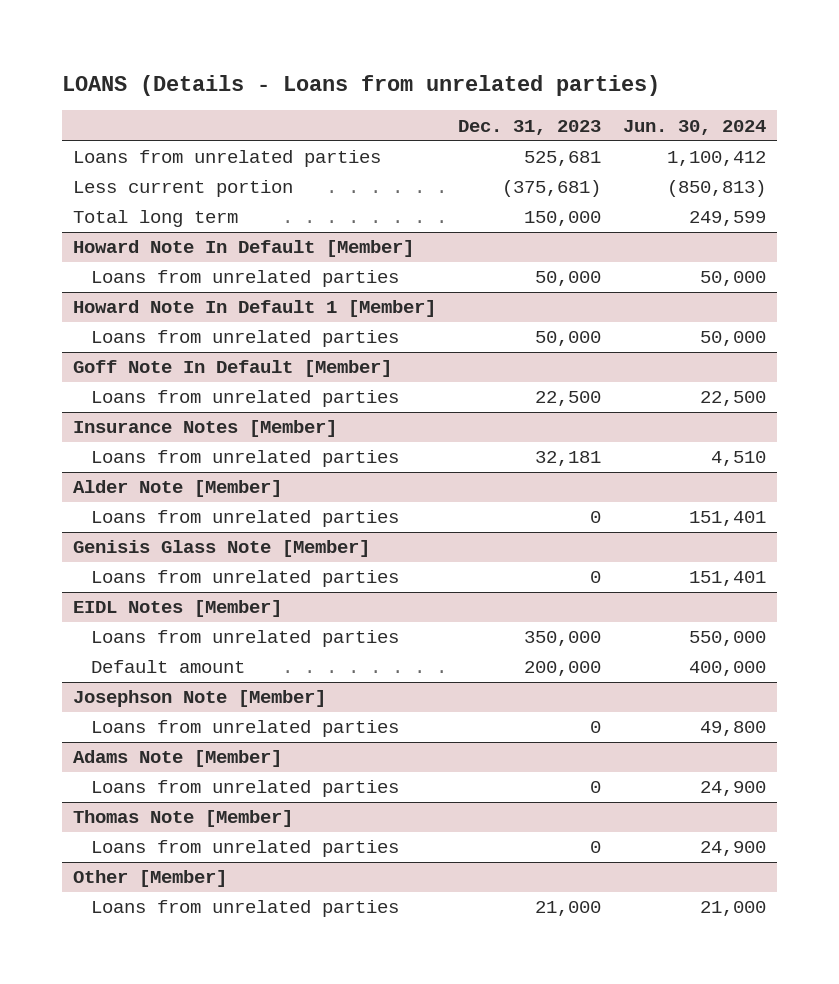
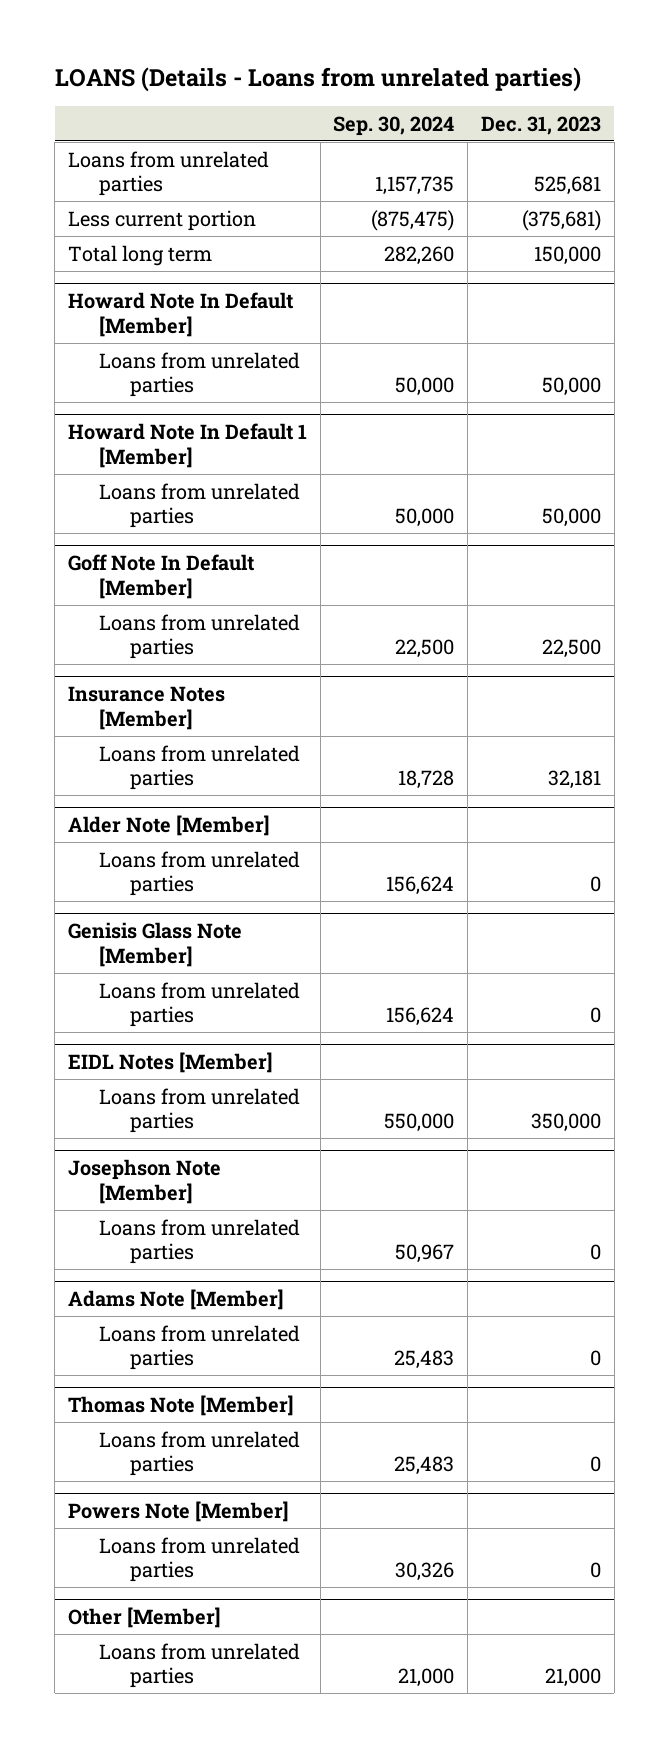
[622,119,766,135] Jun. 30, 2024 -> none
none -> [333,115,455,136] Sep. 30, 2024
[90,660,245,674] Default amount -> none
none -> [67,1501,289,1523] Powers Note [Member]
none -> [98,1536,300,1583] Loans from unrelated parties

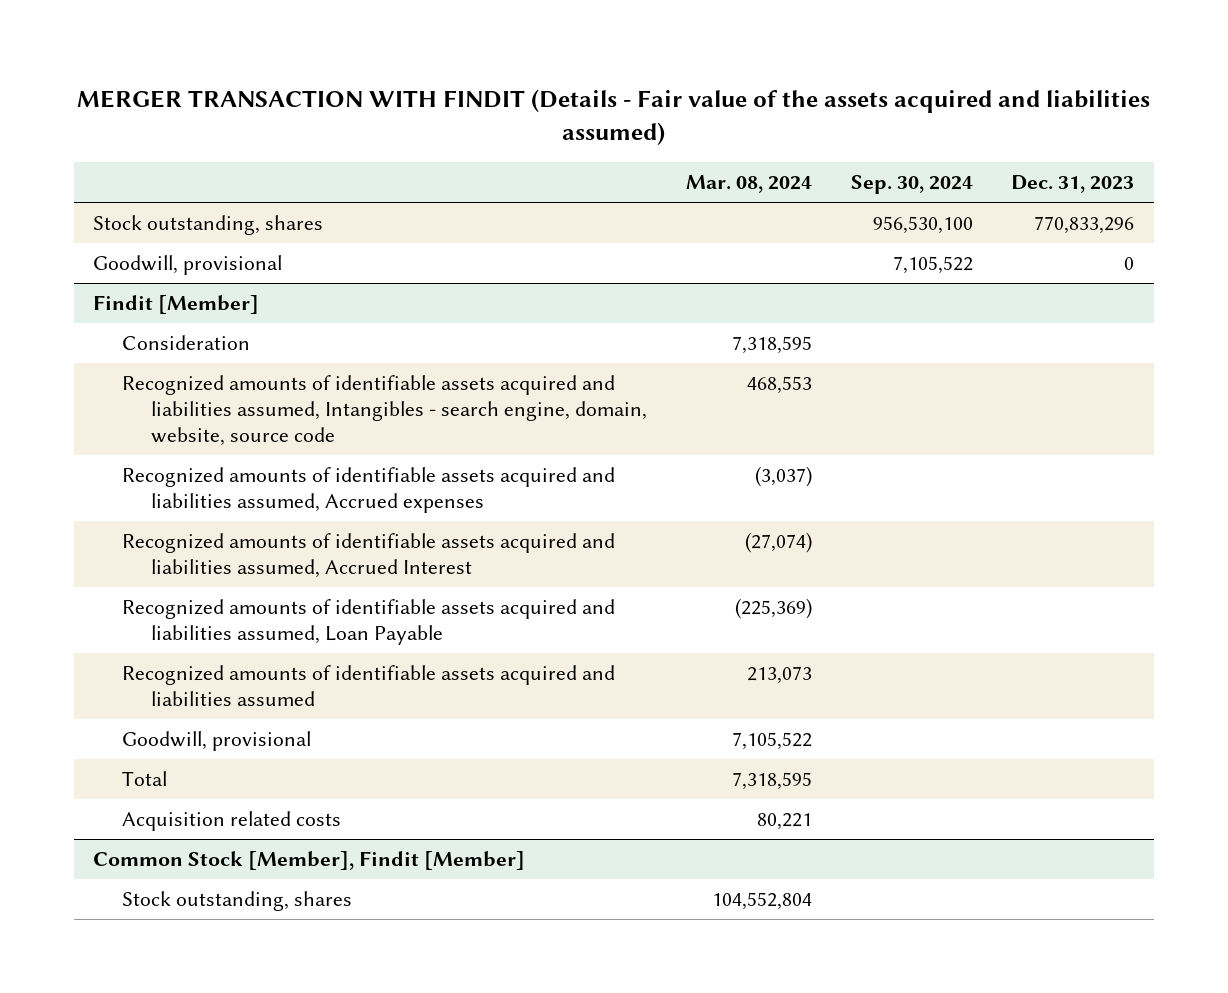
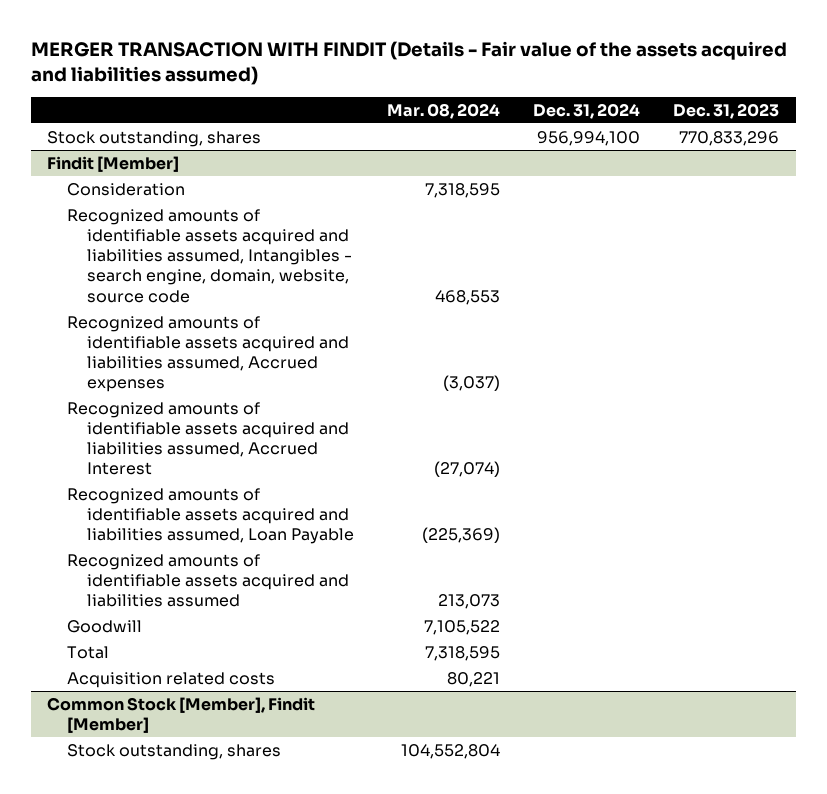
[850,174,973,194] Sep. 30, 2024 -> none
none -> [533,102,641,119] Dec. 31, 2024
[93,255,283,276] Goodwill, provisional -> none
[122,731,312,752] Goodwill, provisional -> [67,619,143,633] Goodwill

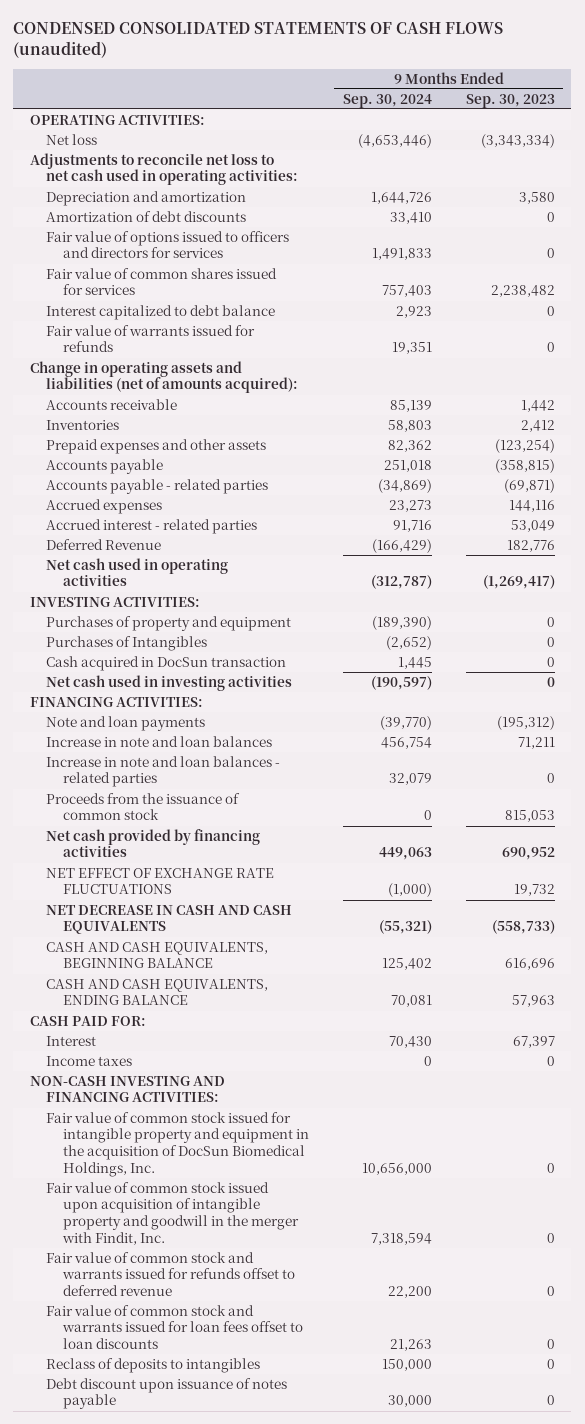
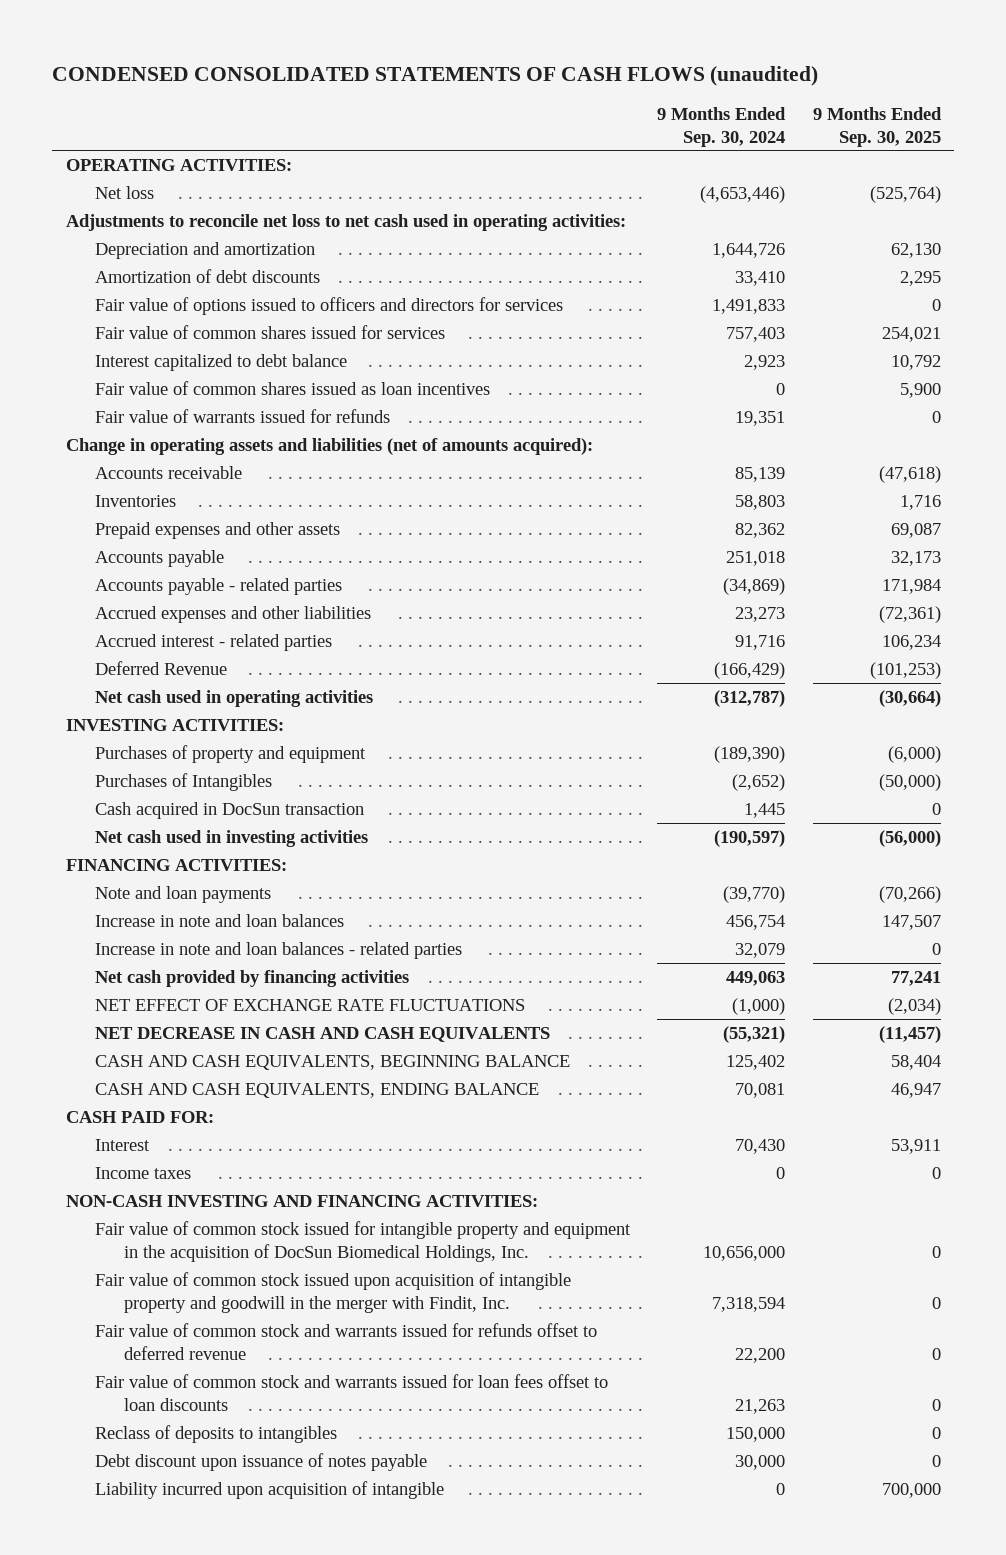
[465,93,555,108] Sep. 30, 2023 -> none
none -> [812,106,942,147] 9 Months Ended Sep. 30, 2025
none -> [94,381,490,396] Fair value of common shares issued as loan incentives
[46,498,163,514] Accrued expenses -> [94,606,371,624] Accrued expenses and other liabilities
[46,792,241,821] Proceeds from the issuance of common stock -> none
none -> [94,1481,444,1500] Liability incurred upon acquisition of intangible

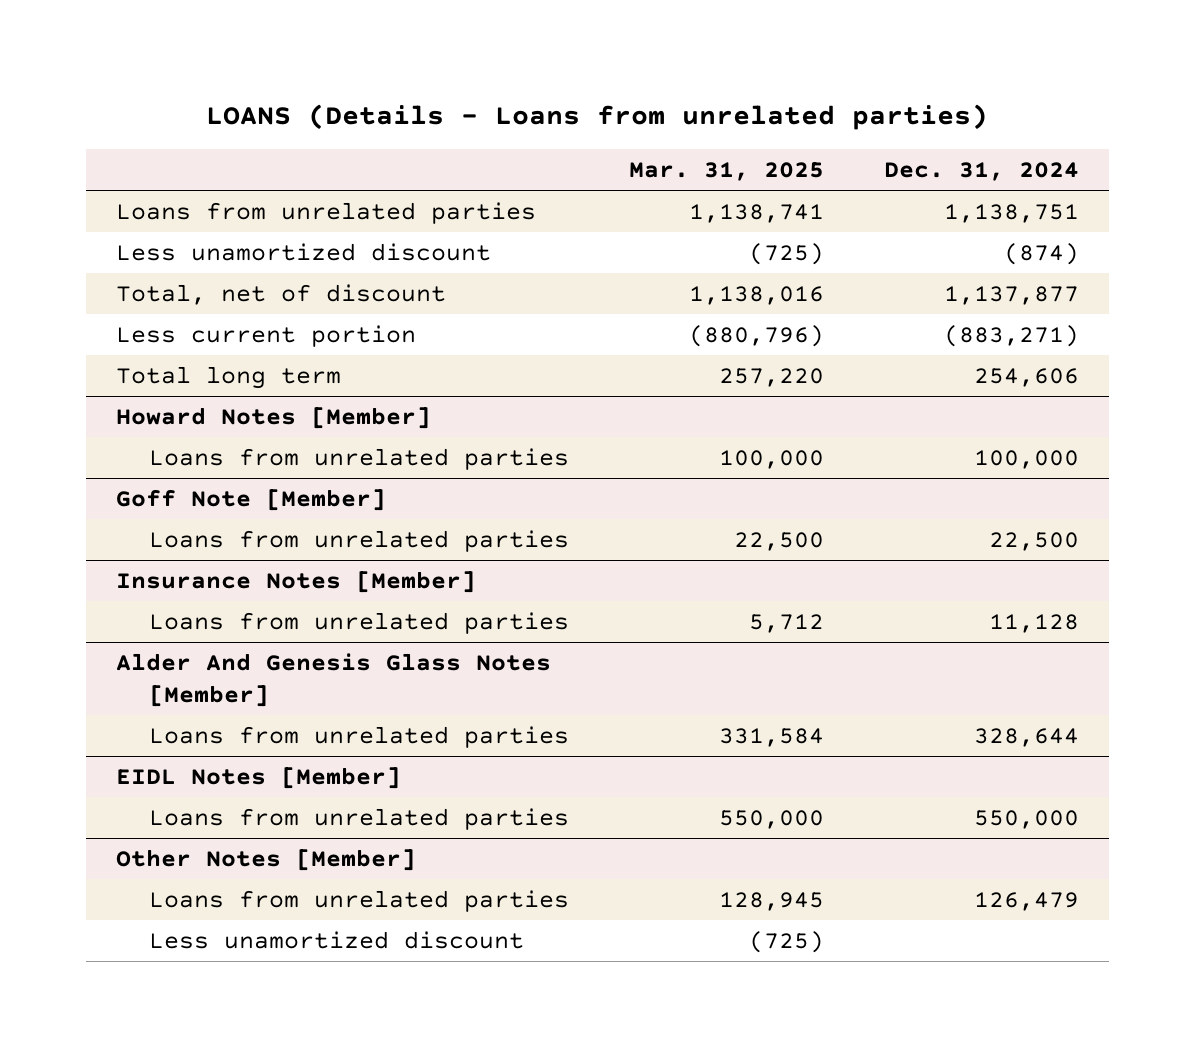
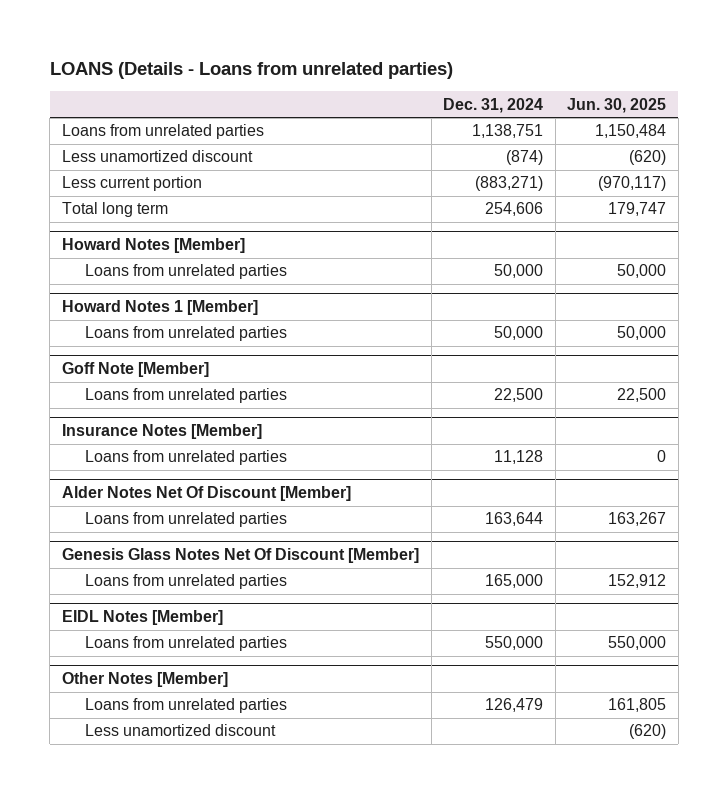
[628,162,824,182] Mar. 31, 2025 -> none
none -> [567,97,667,113] Jun. 30, 2025
[115,283,446,305] Total, net of discount -> none
[973,449,1079,469] 100,000 -> [494,264,544,279] 50,000
none -> [62,300,259,316] Howard Notes 1 [Member]
none -> [85,326,288,342] Loans from unrelated parties
[115,652,551,707] Alder And Genesis Glass Notes [Member] -> none
none -> [62,486,352,502] Alder Notes Net Of Discount [Member]
[973,727,1079,747] 328,644 -> [485,512,544,527] 163,644
none -> [62,548,420,564] Genesis Glass Notes Net Of Discount [Member]
none -> [85,574,288,590] Loans from unrelated parties

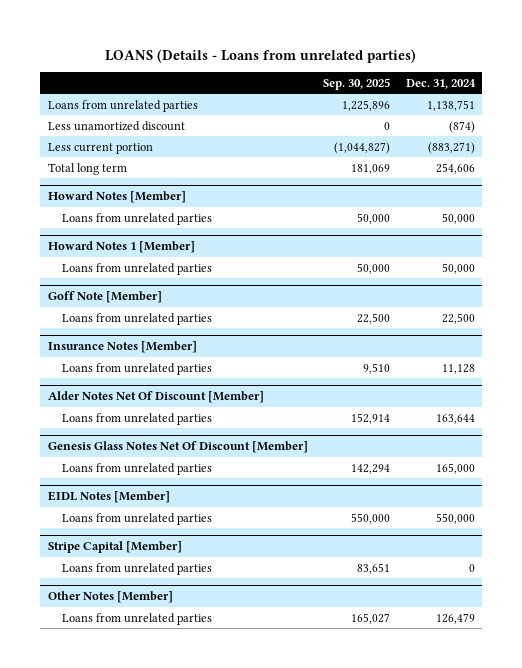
[567,97,667,113] Jun. 30, 2025 -> none
none -> [323,77,391,90] Sep. 30, 2025
none -> [47,541,182,554] Stripe Capital [Member]
none -> [61,562,212,575] Loans from unrelated parties
[85,724,277,737] Less unamortized discount -> none

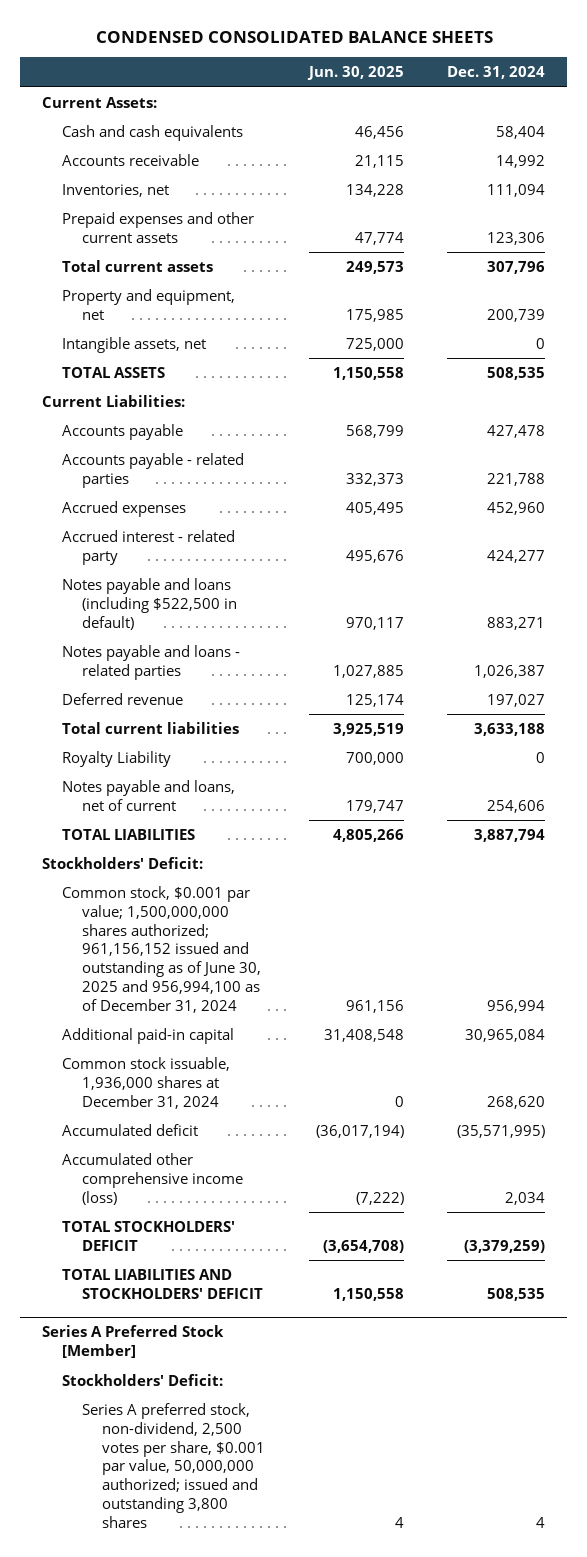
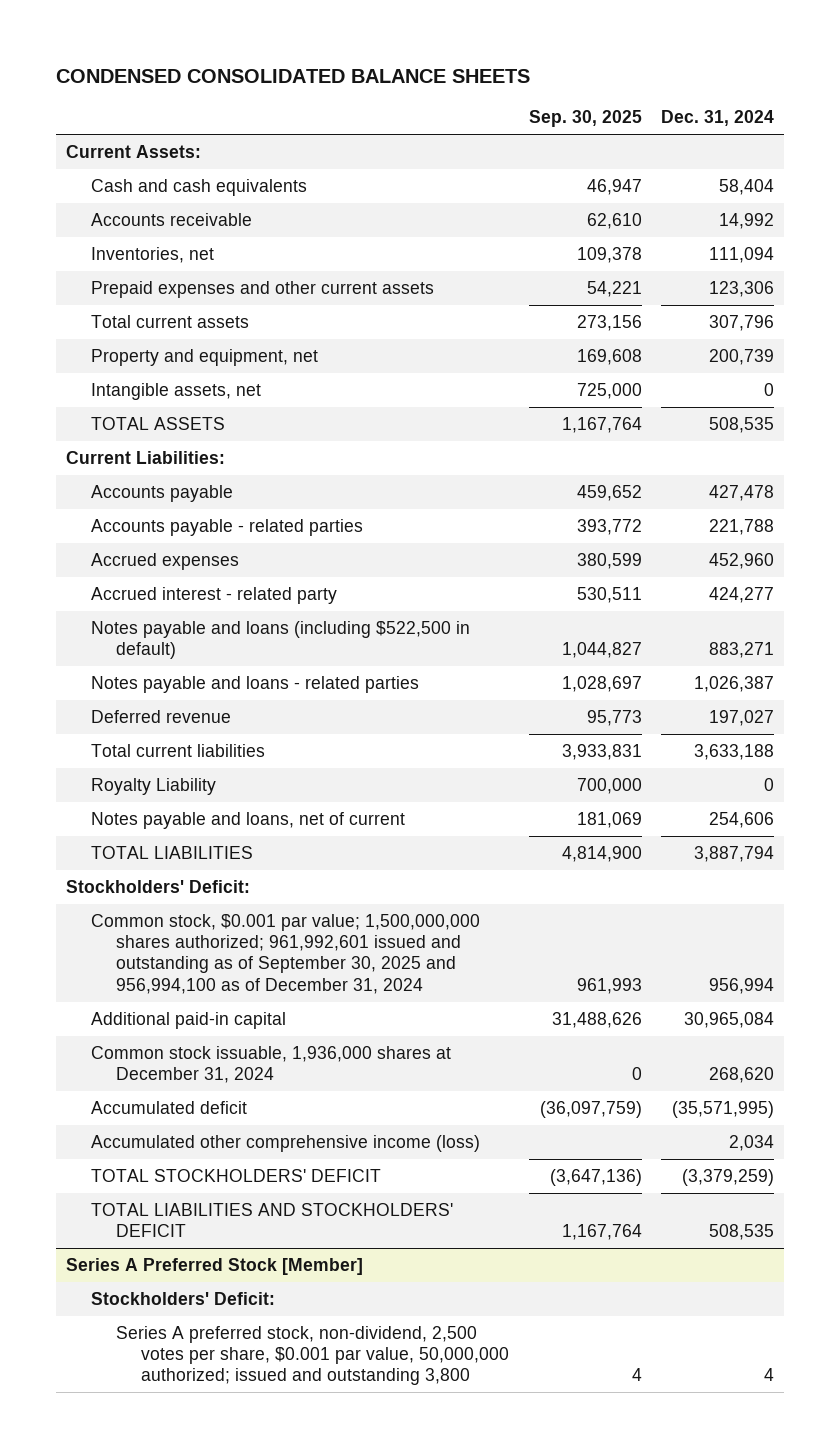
[306,66,404,81] Jun. 30, 2025 -> none
none -> [528,110,642,128] Sep. 30, 2025
[62,885,262,1013] Common stock, $0.001 par value; 1,500,000,000 shares authorized; 961,156,152 issued and outstanding as of June 30, 2025 and 956,994,100 as of December 31, 2024 -> [90,913,480,994] Common stock, $0.001 par value; 1,500,000,000 shares authorized; 961,992,601 issued and outstanding as of September 30, 2025 and 956,994,100 as of December 31, 2024
[82,1402,266,1528] Series A preferred stock, non-dividend, 2,500 votes per share, $0.001 par value, 50,000,000 authorized; issued and outstanding 3,800 shares -> [115,1325,510,1386] Series A preferred stock, non-dividend, 2,500 votes per share, $0.001 par value, 50,000,000 authorized; issued and outstanding 3,800

